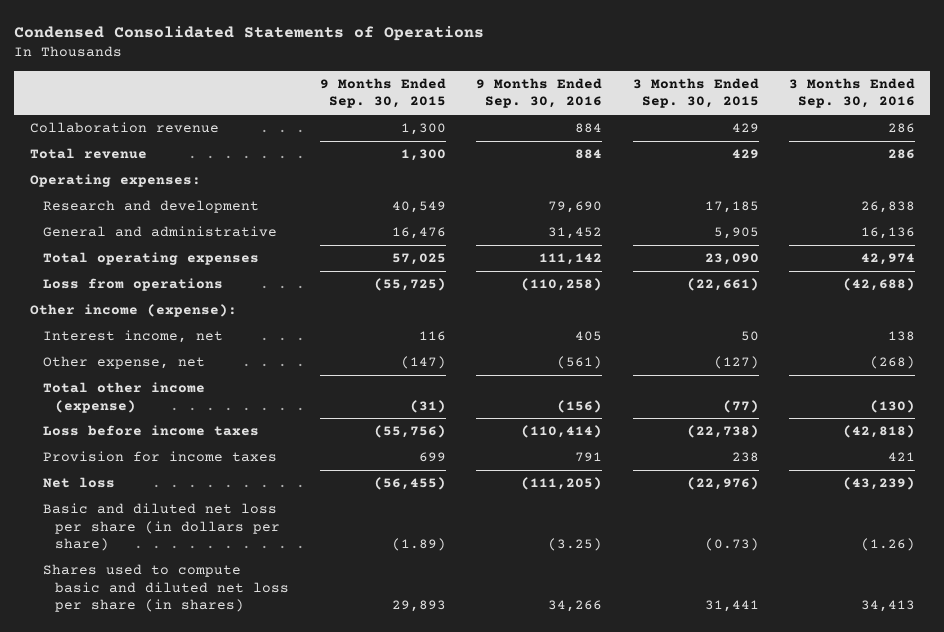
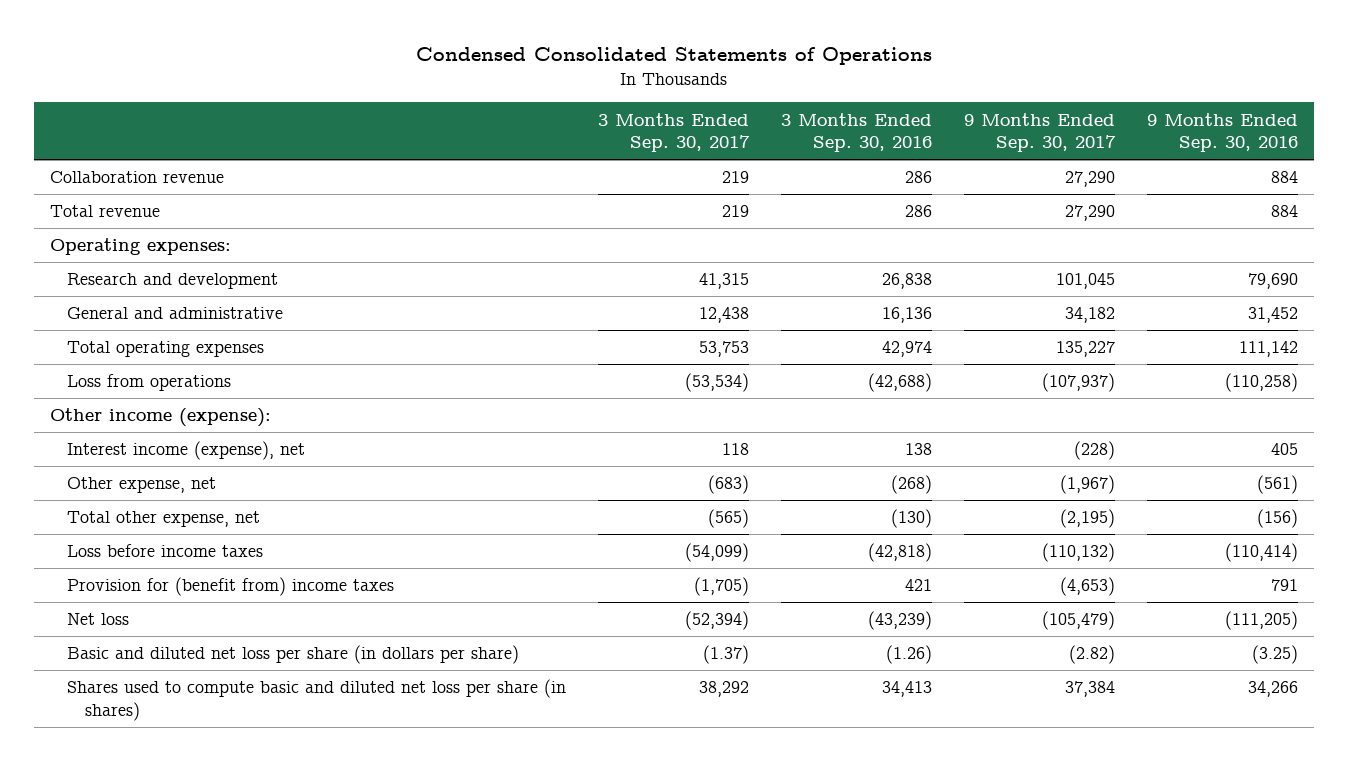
[319,77,446,109] 9 Months Ended Sep. 30, 2015 -> none
[632,77,759,109] 3 Months Ended Sep. 30, 2015 -> none
none -> [598,112,751,153] 3 Months Ended Sep. 30, 2017
none -> [964,112,1117,153] 9 Months Ended Sep. 30, 2017
[42,330,223,344] Interest income, net -> [67,441,306,461] Interest income (expense), net
[42,382,205,413] Total other income (expense) -> [67,511,261,528] Total other expense, net
[42,451,277,463] Provision for income taxes -> [67,577,395,597] Provision for (benefit from) income taxes

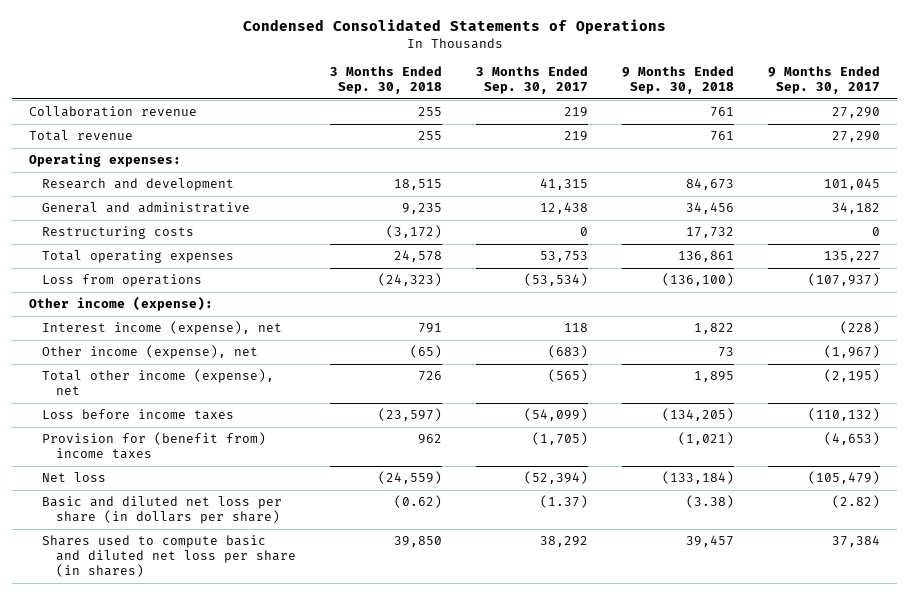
[781,112,933,153] 3 Months Ended Sep. 30, 2016 -> none
[1147,112,1299,153] 9 Months Ended Sep. 30, 2016 -> none
none -> [329,66,442,95] 3 Months Ended Sep. 30, 2018
none -> [621,66,734,95] 9 Months Ended Sep. 30, 2018
none -> [42,226,195,240] Restructuring costs
[67,477,217,494] Other expense, net -> [42,345,259,360] Other income (expense), net
[67,511,261,528] Total other expense, net -> [42,369,275,396] Total other income (expense), net

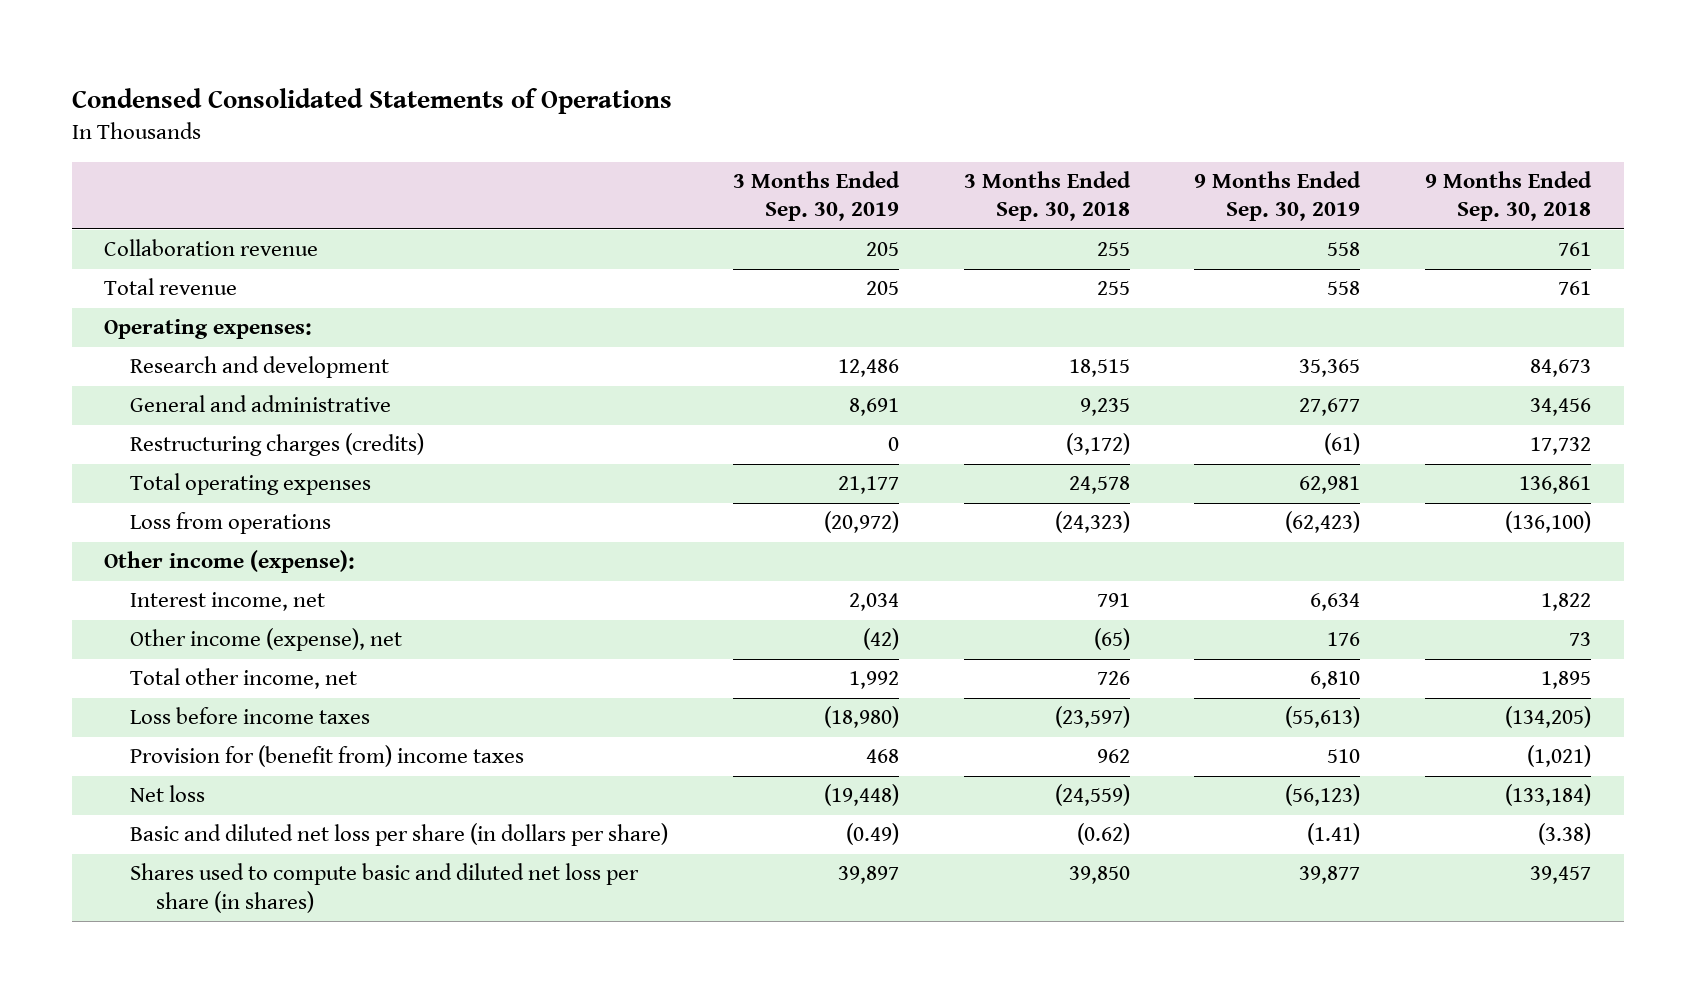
[475,66,588,95] 3 Months Ended Sep. 30, 2017 -> none
[768,66,881,95] 9 Months Ended Sep. 30, 2017 -> none
none -> [732,171,900,222] 3 Months Ended Sep. 30, 2019
none -> [1194,171,1362,222] 9 Months Ended Sep. 30, 2019
[42,226,195,240] Restructuring costs -> [130,433,425,457] Restructuring charges (credits)
[42,321,283,336] Interest income (expense), net -> [130,592,326,612] Interest income, net
[42,369,275,396] Total other income (expense), net -> [130,668,358,690] Total other income, net

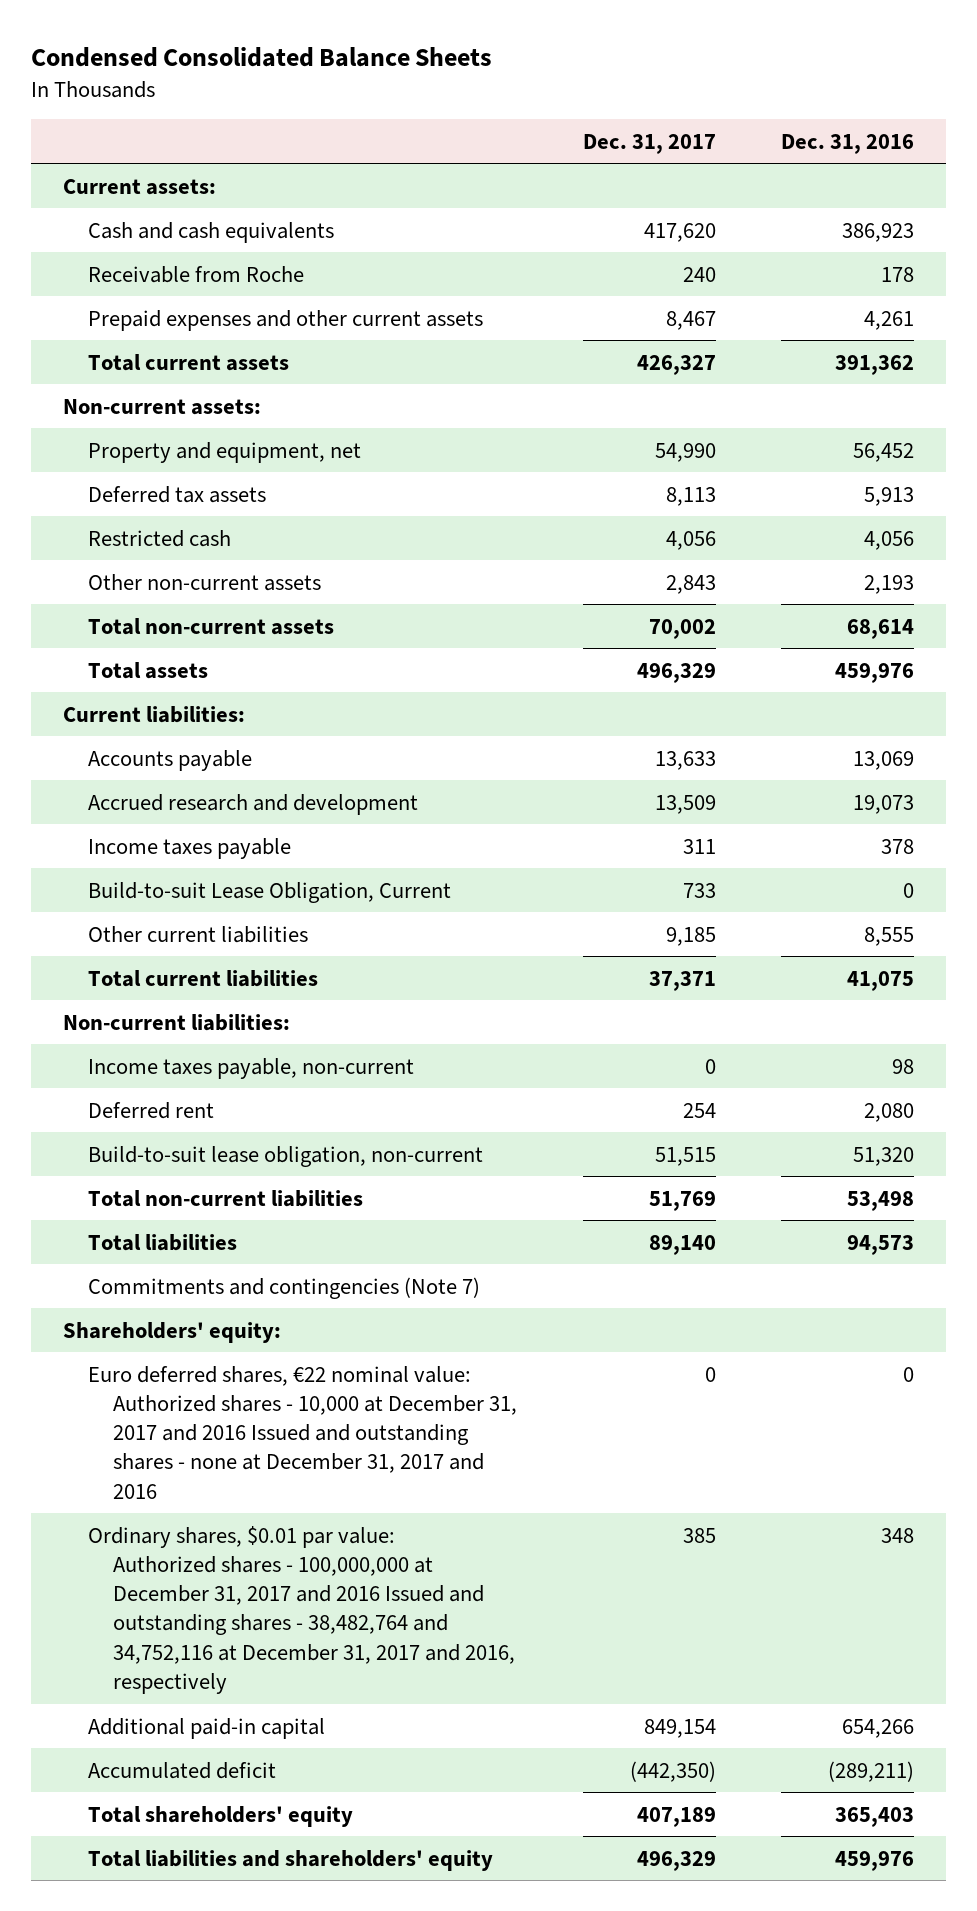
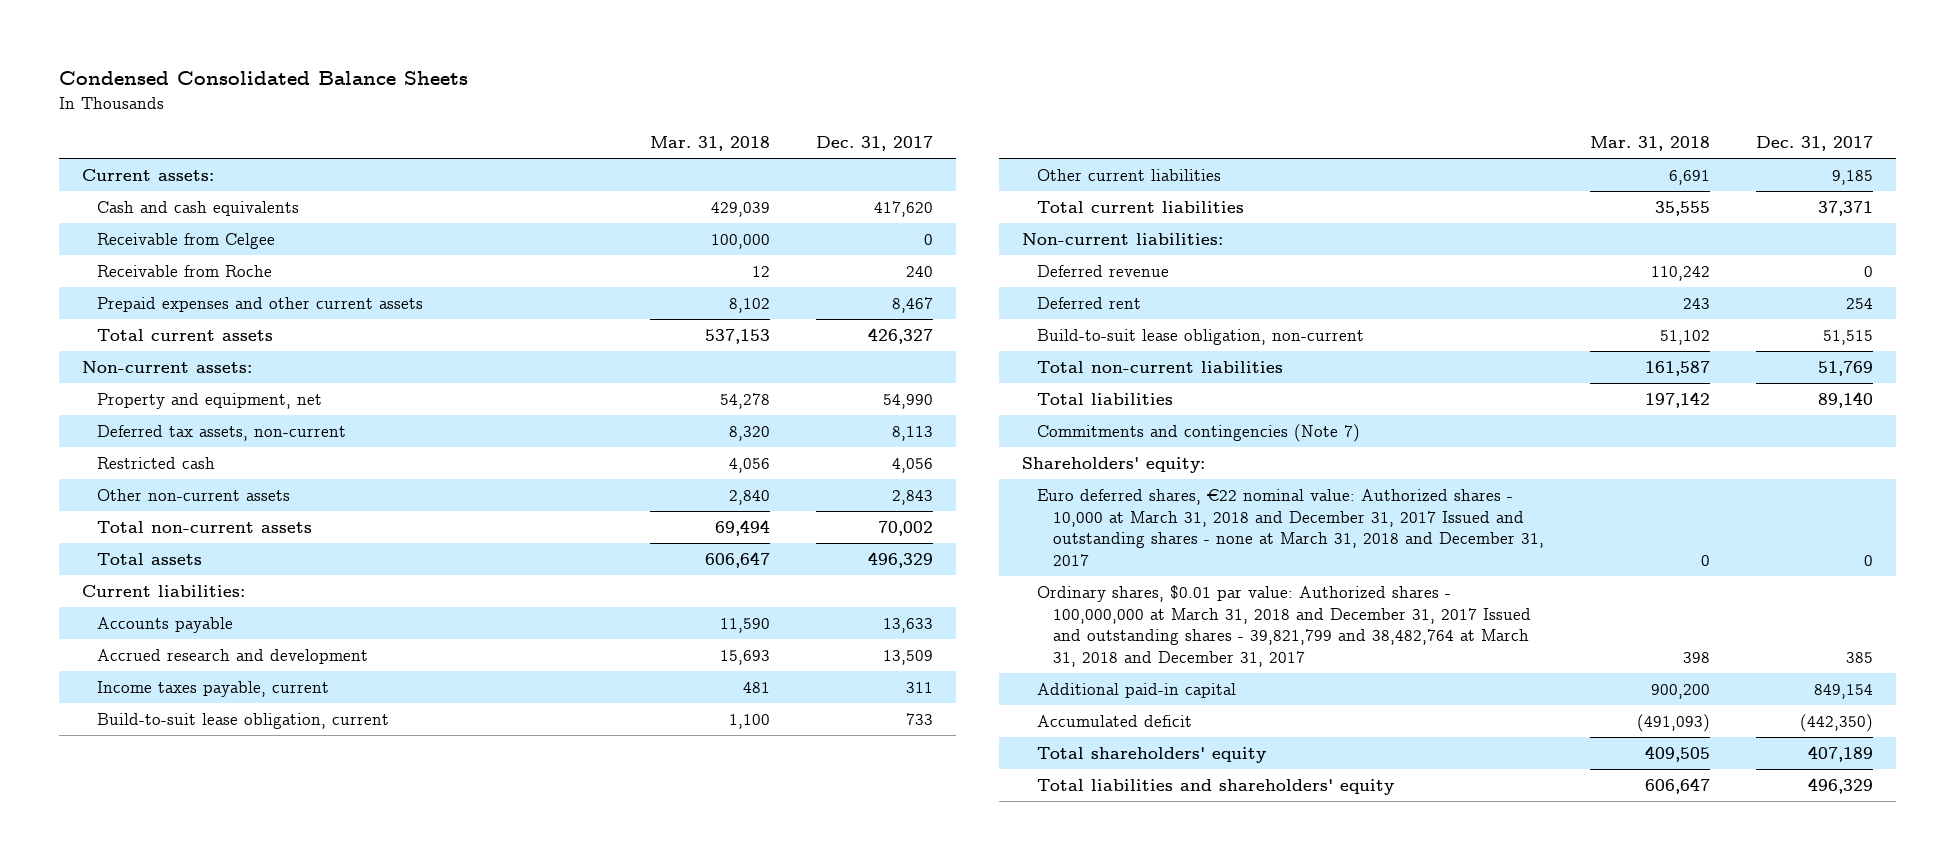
[780,133,914,154] Dec. 31, 2016 -> none
none -> [649,135,770,151] Mar. 31, 2018
none -> [97,233,276,250] Receivable from Celgee
[88,485,267,503] Deferred tax assets -> [97,425,347,442] Deferred tax assets, non-current
[88,837,292,859] Income taxes payable -> [97,681,330,698] Income taxes payable, current
[88,881,452,903] Build-to-suit Lease Obligation, Current -> [97,713,390,730] Build-to-suit lease obligation, current
[88,1057,415,1079] Income taxes payable, non-current -> none
none -> [1037,265,1170,278] Deferred revenue
[88,1365,518,1499] Euro deferred shares, €22 nominal value: Authorized shares - 10,000 at December 31, 2017 and 2016 Issued and outstanding shares - none at December 31, 2017 and 2016 -> [1037,489,1544,566] Euro deferred shares, €22 nominal value: Authorized shares - 10,000 at March 31, 2018 and December 31, 2017 Issued and outstanding shares - none at March 31, 2018 and December 31, 2017
[88,1525,516,1695] Ordinary shares, $0.01 par value: Authorized shares - 100,000,000 at December 31, 2017 and 2016 Issued and outstanding shares - 38,482,764 and 34,752,116 at December 31, 2017 and 2016, respectively -> [1037,585,1531,667] Ordinary shares, $0.01 par value: Authorized shares - 100,000,000 at March 31, 2018 and December 31, 2017 Issued and outstanding shares - 39,821,799 and 38,482,764 at March 31, 2018 and December 31, 2017

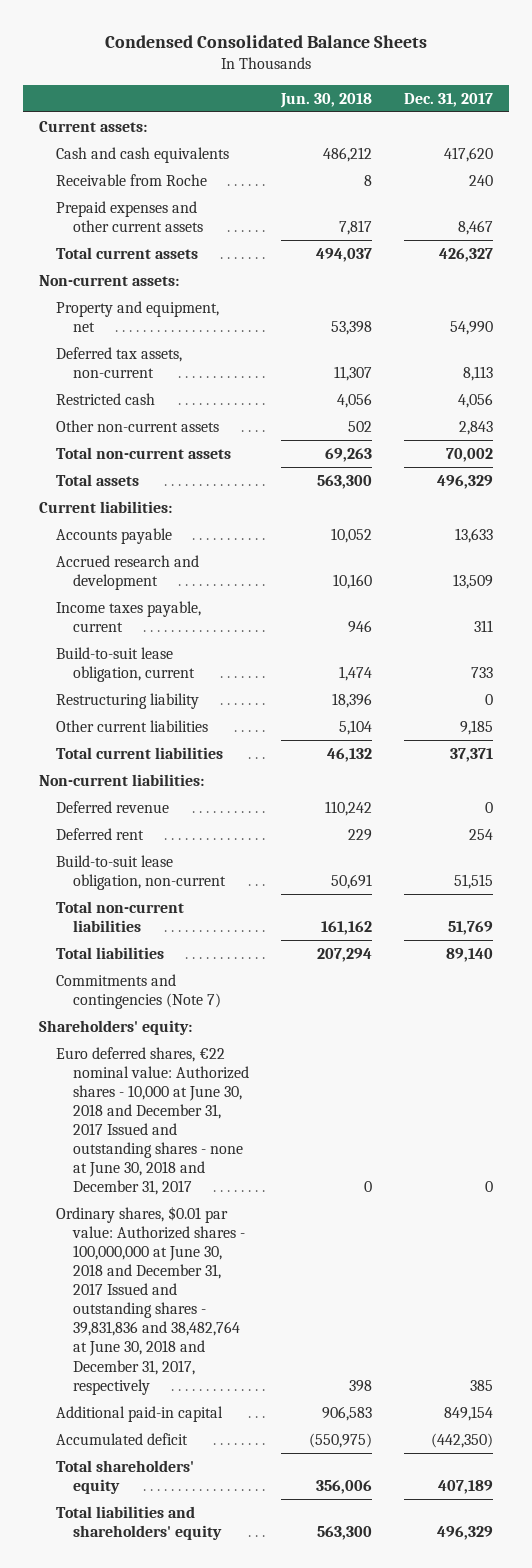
[649,135,770,151] Mar. 31, 2018 -> none
none -> [280,92,373,108] Jun. 30, 2018
[97,233,276,250] Receivable from Celgee -> none
none -> [56,692,200,709] Restructuring liability
[1037,489,1544,566] Euro deferred shares, €22 nominal value: Authorized shares - 10,000 at March 31, 2018 and December 31, 2017 Issued and outstanding shares - none at March 31, 2018 and December 31, 2017 -> [56,1046,250,1196] Euro deferred shares, €22 nominal value: Authorized shares - 10,000 at June 30, 2018 and December 31, 2017 Issued and outstanding shares - none at June 30, 2018 and December 31, 2017
[1037,585,1531,667] Ordinary shares, $0.01 par value: Authorized shares - 100,000,000 at March 31, 2018 and December 31, 2017 Issued and outstanding shares - 39,821,799 and 38,482,764 at March 31, 2018 and December 31, 2017 -> [56,1205,246,1395] Ordinary shares, $0.01 par value: Authorized shares - 100,000,000 at June 30, 2018 and December 31, 2017 Issued and outstanding shares - 39,831,836 and 38,482,764 at June 30, 2018 and December 31, 2017, respectively

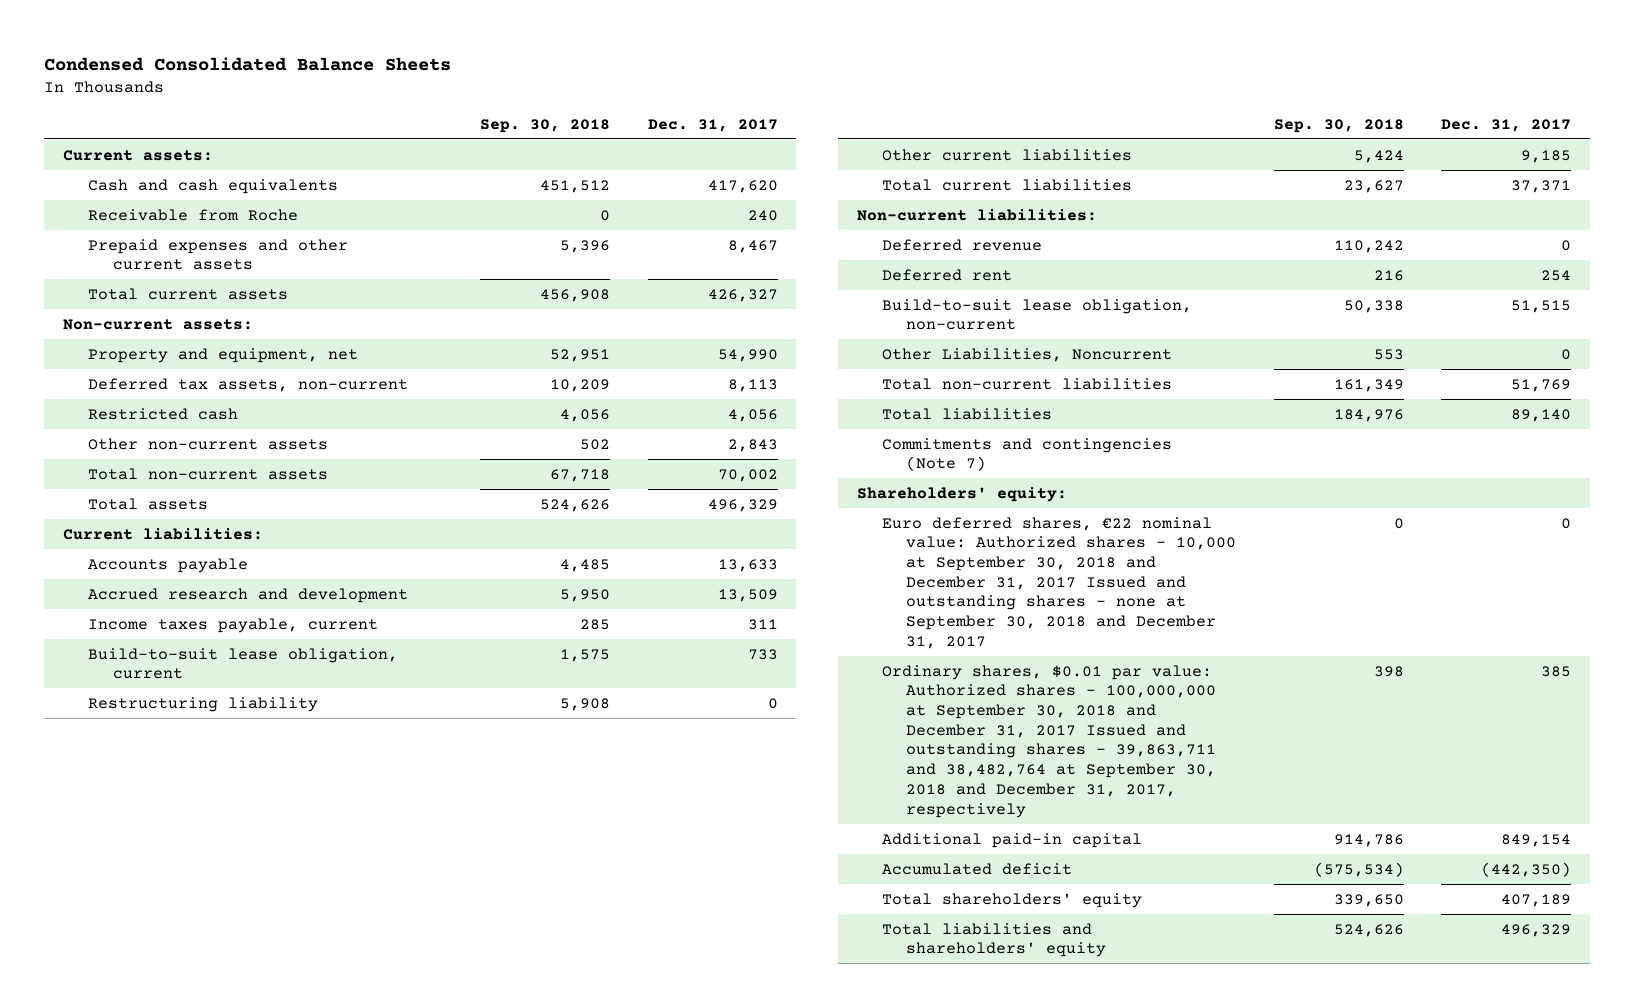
[280,92,373,108] Jun. 30, 2018 -> none
none -> [480,118,611,133] Sep. 30, 2018
none -> [881,347,1172,362] Other Liabilities, Noncurrent
[56,1046,250,1196] Euro deferred shares, €22 nominal value: Authorized shares - 10,000 at June 30, 2018 and December 31, 2017 Issued and outstanding shares - none at June 30, 2018 and December 31, 2017 -> [881,516,1237,649] Euro deferred shares, €22 nominal value: Authorized shares - 10,000 at September 30, 2018 and December 31, 2017 Issued and outstanding shares - none at September 30, 2018 and December 31, 2017
[56,1205,246,1395] Ordinary shares, $0.01 par value: Authorized shares - 100,000,000 at June 30, 2018 and December 31, 2017 Issued and outstanding shares - 39,831,836 and 38,482,764 at June 30, 2018 and December 31, 2017, respectively -> [881,664,1217,818] Ordinary shares, $0.01 par value: Authorized shares - 100,000,000 at September 30, 2018 and December 31, 2017 Issued and outstanding shares - 39,863,711 and 38,482,764 at September 30, 2018 and December 31, 2017, respectively

